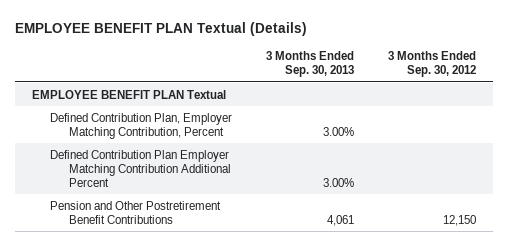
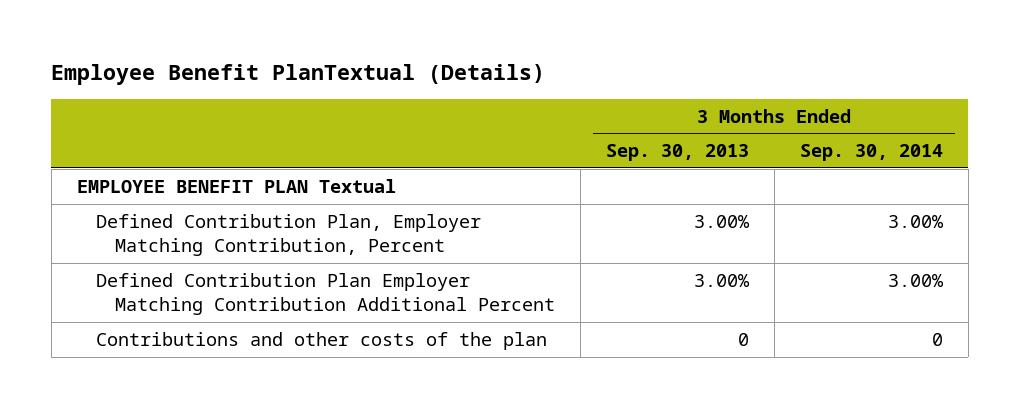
[14,22,307,37] EMPLOYEE BENEFIT PLAN Textual (Details) -> [51,64,546,86] Employee Benefit PlanTextual (Details)
[387,51,476,78] 3 Months Ended Sep. 30, 2012 -> none
none -> [799,144,943,162] Sep. 30, 2014
[50,200,222,224] Pension and Other Postretirement Benefit Contributions -> none
none -> [95,332,547,351] Contributions and other costs of the plan

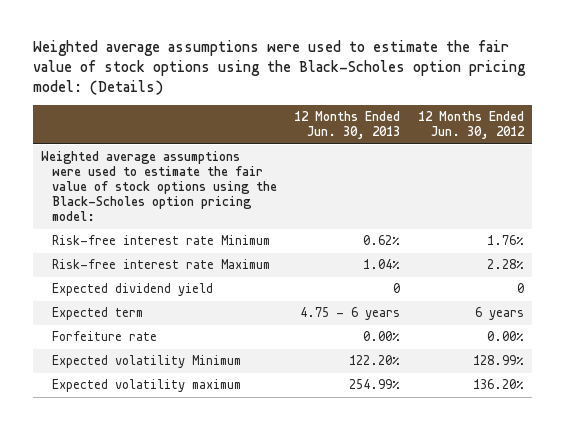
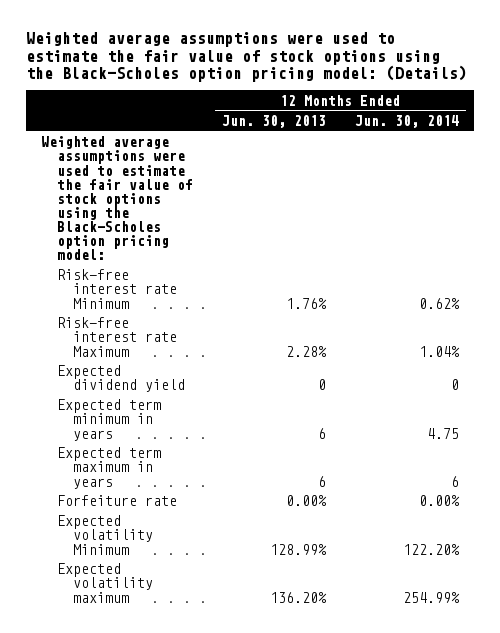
[417,111,525,140] 12 Months Ended Jun. 30, 2012 -> none
none -> [354,114,459,128] Jun. 30, 2014
[363,235,401,246] 0.62% -> [285,297,327,309] 1.76%
[363,259,401,270] 1.04% -> [285,345,327,357] 2.28%
[51,307,143,321] Expected term -> none
none -> [56,399,161,441] Expected term minimum in years
none -> [56,447,161,489] Expected term maximum in years
[349,355,401,366] 122.20% -> [269,543,327,555] 128.99%
[349,379,401,390] 254.99% -> [269,591,327,603] 136.20%

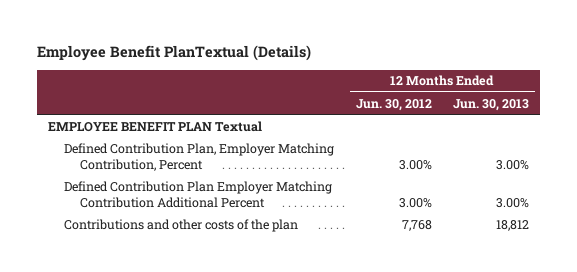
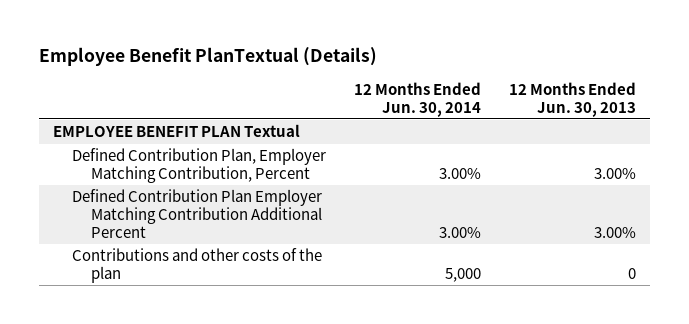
[355,98,432,111] Jun. 30, 2012 -> none
none -> [354,81,482,117] 12 Months Ended Jun. 30, 2014
[496,219,530,231] 18,812 -> [628,268,637,280] 0

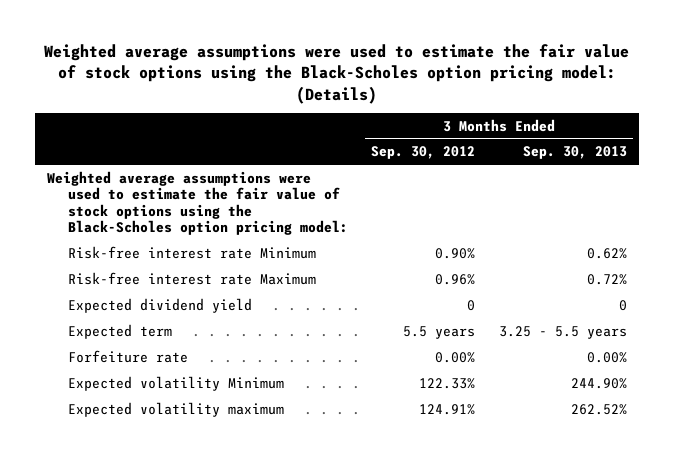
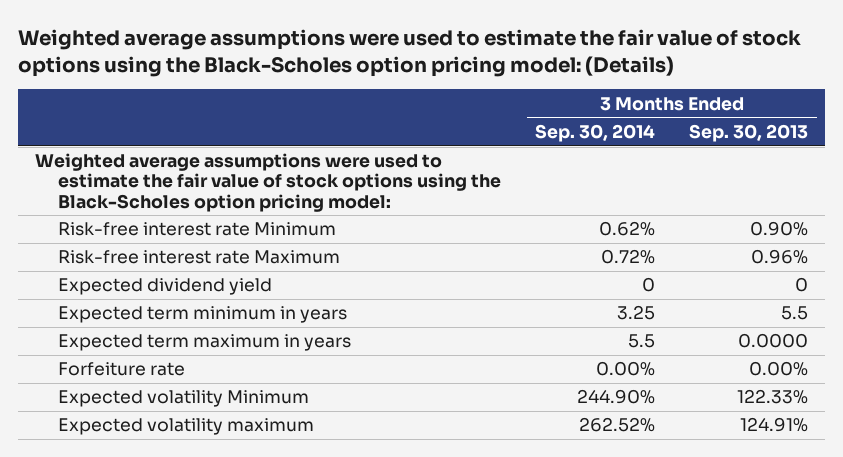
[371,146,476,160] Sep. 30, 2012 -> none
none -> [535,123,656,142] Sep. 30, 2014
[586,247,627,259] 0.62% -> [750,221,809,237] 0.90%
[586,273,627,285] 0.72% -> [751,249,809,265] 0.96%
[67,323,172,339] Expected term -> none
none -> [58,306,348,324] Expected term minimum in years
none -> [58,334,352,352] Expected term maximum in years
[570,377,627,389] 244.90% -> [737,389,809,405] 122.33%
[570,403,627,415] 262.52% -> [740,417,809,433] 124.91%

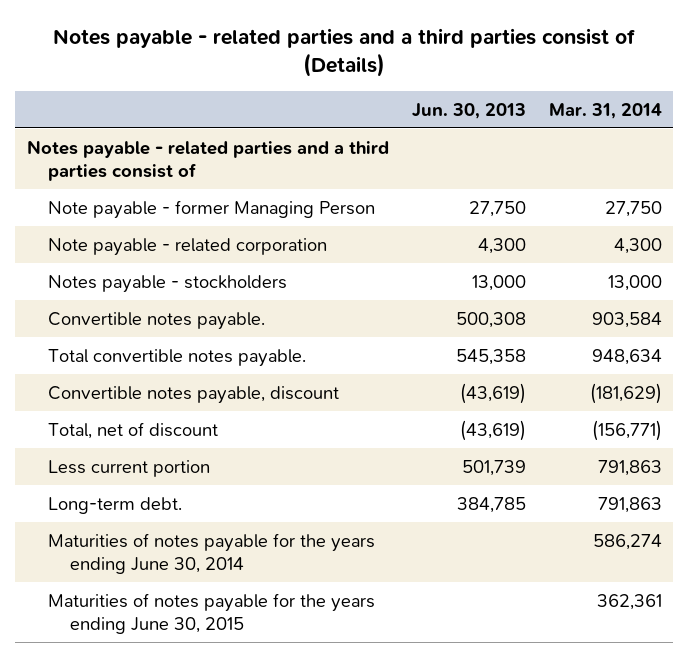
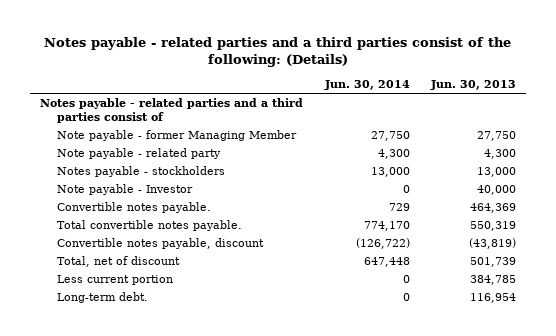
[53,27,637,78] Notes payable - related parties and a third parties consist of (Details) -> [44,37,512,68] Notes payable - related parties and a third parties consist of the following: (Details)
[548,102,662,119] Mar. 31, 2014 -> none
none -> [323,80,410,91] Jun. 30, 2014
[48,199,376,219] Note payable - former Managing Person -> [57,129,298,141] Note payable - former Managing Member
[48,237,328,256] Note payable - related corporation -> [57,147,222,159] Note payable - related party
[48,532,376,575] Maturities of notes payable for the years ending June 30, 2014 -> none
[48,592,376,635] Maturities of notes payable for the years ending June 30, 2015 -> none
none -> [57,183,194,195] Note payable - Investor
[455,311,526,328] 500,308 -> [469,202,516,213] 464,369
[455,348,526,365] 545,358 -> [469,220,516,231] 550,319
[459,382,526,404] (43,619) -> [468,237,516,249] (43,819)
[459,419,526,441] (43,619) -> [469,256,516,267] 501,739
[461,459,526,476] 501,739 -> [469,274,516,285] 384,785
[456,496,526,513] 384,785 -> [469,292,516,303] 116,954

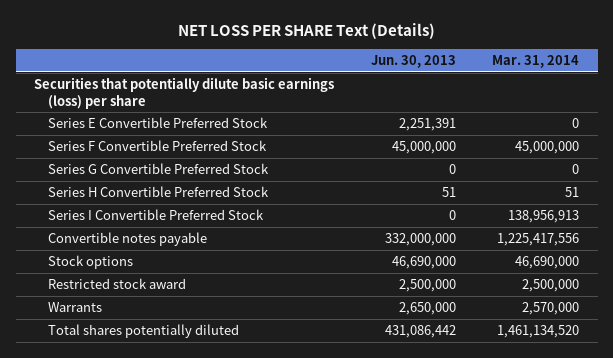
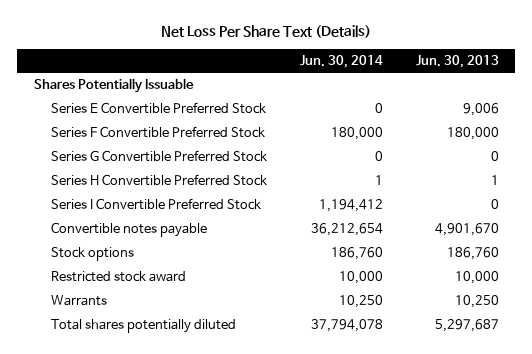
[177,22,435,39] NET LOSS PER SHARE Text (Details) -> [161,25,372,39] Net Loss Per Share Text (Details)
[492,54,580,68] Mar. 31, 2014 -> none
none -> [299,54,383,68] Jun. 30, 2014
[33,77,334,109] Securities that potentially dilute basic earnings (loss) per share -> none
none -> [33,78,194,94] Shares Potentially Issuable
[398,118,456,132] 2,251,391 -> [462,103,499,117] 9,006
[391,141,456,155] 45,000,000 -> [446,127,499,141] 180,000
[441,187,456,198] 51 -> [490,175,499,186] 1
[384,233,456,247] 332,000,000 -> [434,223,499,237] 4,901,670
[391,256,456,270] 46,690,000 -> [446,247,499,261] 186,760
[398,279,456,293] 2,500,000 -> [454,271,499,285] 10,000
[398,302,456,316] 2,650,000 -> [454,295,499,309] 10,250
[384,325,456,339] 431,086,442 -> [434,319,499,333] 5,297,687

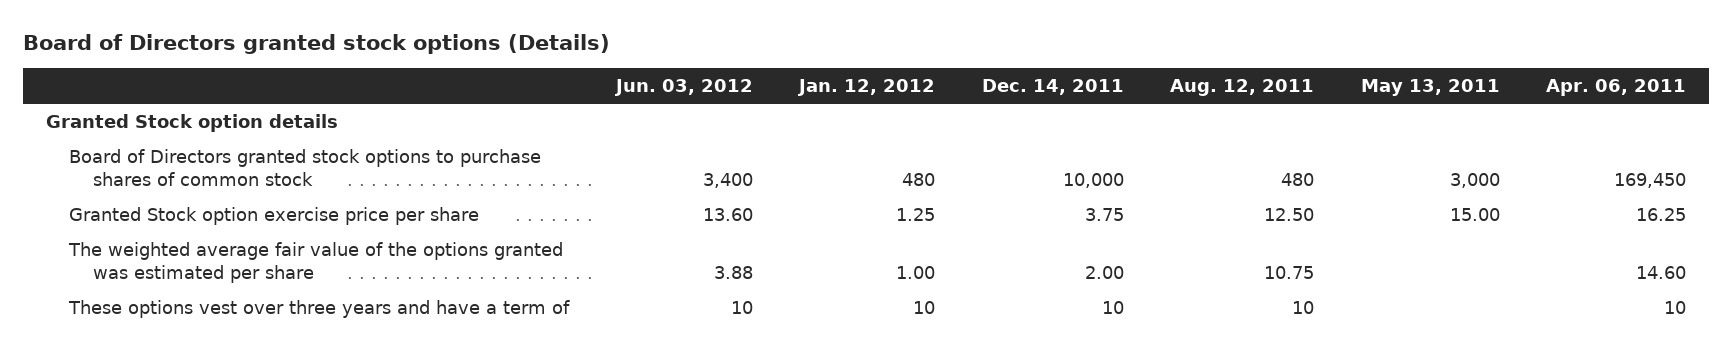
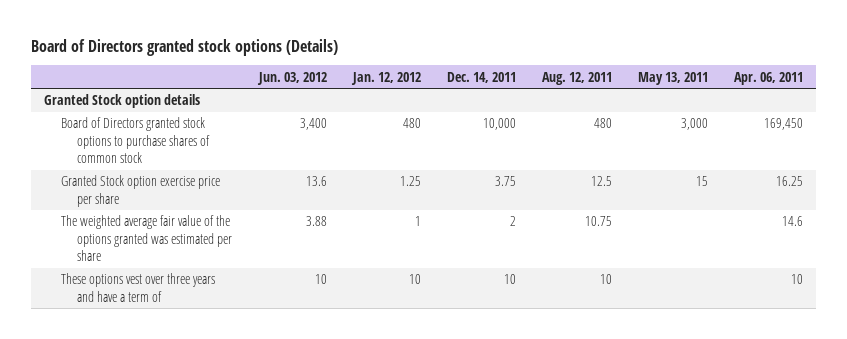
[702,208,753,222] 13.60 -> [305,176,327,187] 13.6
[1264,208,1315,222] 12.50 -> [590,176,612,187] 12.5
[1449,208,1500,222] 15.00 -> [695,176,708,187] 15
[896,265,936,279] 1.00 -> [414,216,421,227] 1
[1084,265,1124,279] 2.00 -> [509,216,516,227] 2
[1636,265,1687,279] 14.60 -> [781,216,803,227] 14.6

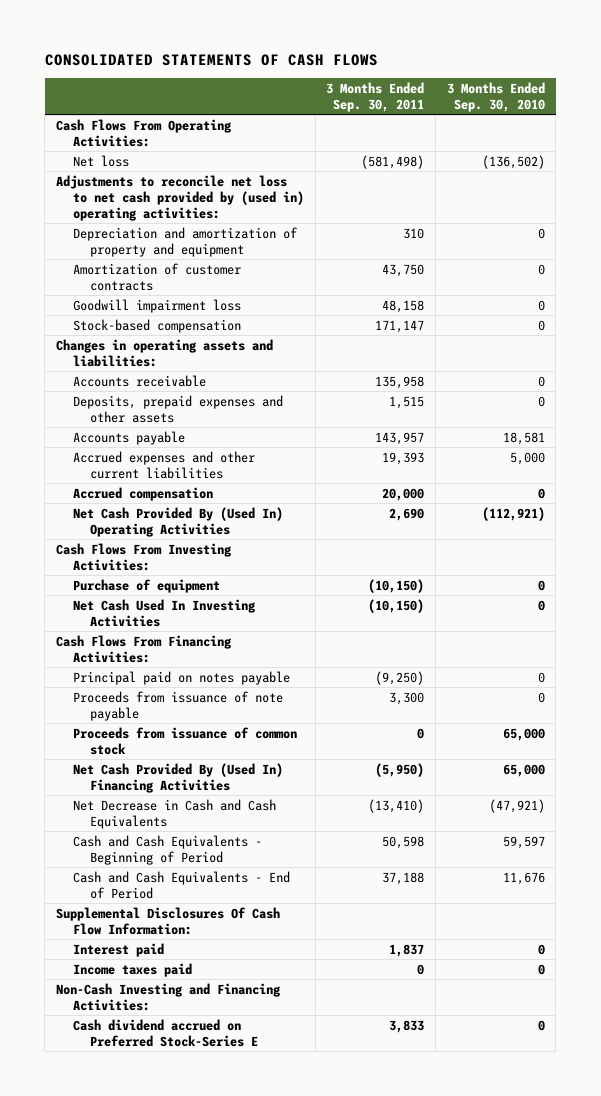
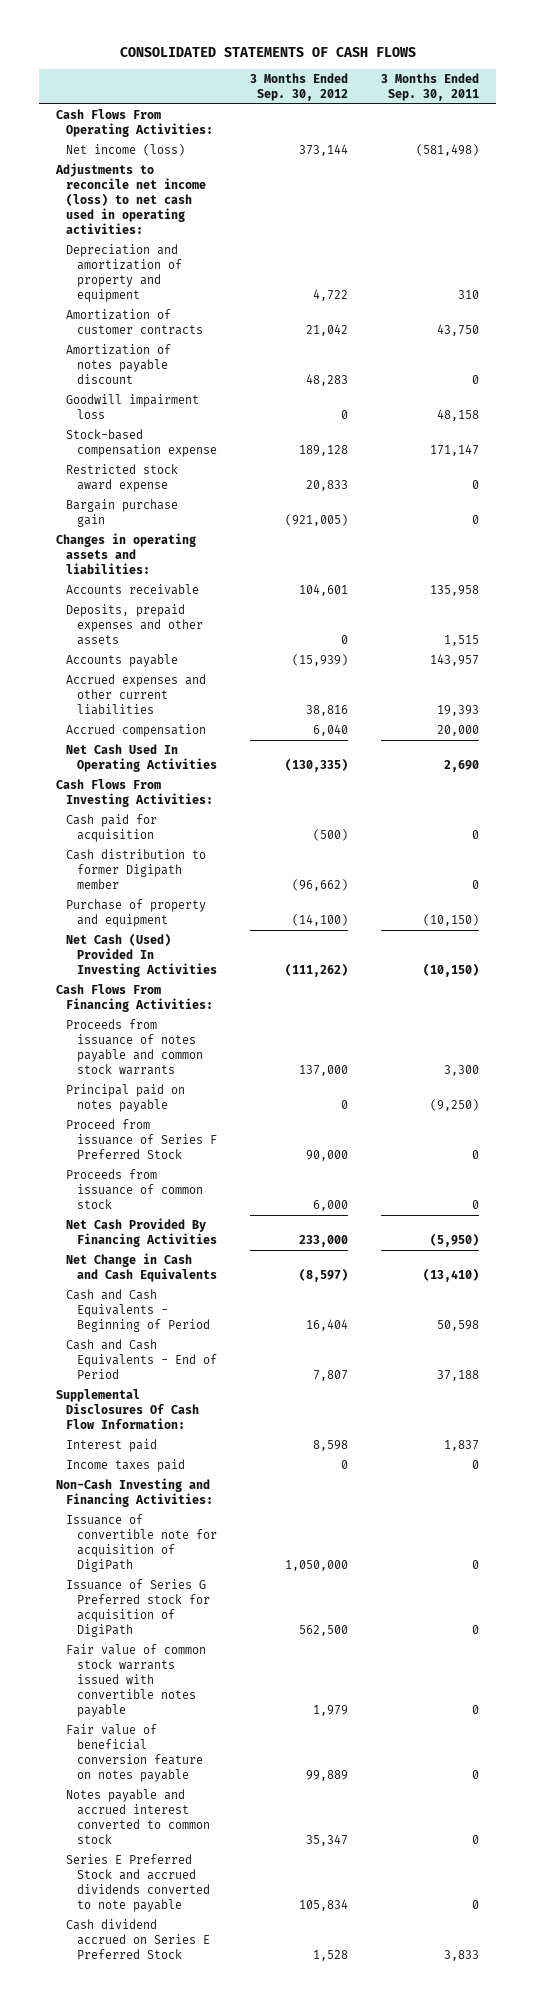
[446,81,545,112] 3 Months Ended Sep. 30, 2010 -> none
none -> [250,72,349,101] 3 Months Ended Sep. 30, 2012
[72,154,129,167] Net loss -> [66,144,186,157] Net income (loss)
[56,174,304,221] Adjustments to reconcile net loss to net cash provided by (used in) operating activities: -> [54,163,207,234] Adjustments to reconcile net income (loss) to net cash used in operating activities:
none -> [66,344,172,384] Amortization of notes payable discount
[72,318,241,333] Stock-based compensation -> [66,429,217,457] Stock-based compensation expense
none -> [66,464,179,492] Restricted stock award expense
none -> [66,499,179,527] Bargain purchase gain
[72,506,283,537] Net Cash Provided By (Used In) Operating Activities -> [66,744,217,772] Net Cash Used In Operating Activities
none -> [66,814,158,842] Cash paid for acquisition
none -> [66,849,207,889] Cash distribution to former Digipath member
[72,578,220,593] Purchase of equipment -> [66,899,207,927] Purchase of property and equipment
[72,598,256,627] Net Cash Used In Investing Activities -> [66,933,217,977] Net Cash (Used) Provided In Investing Activities
none -> [66,1019,203,1075] Proceeds from issuance of notes payable and common stock warrants
[72,690,283,721] Proceeds from issuance of note payable -> none
none -> [66,1119,217,1159] Proceed from issuance of Series F Preferred Stock
[72,762,283,793] Net Cash Provided By (Used In) Financing Activities -> [66,1218,217,1247] Net Cash Provided By Financing Activities
[72,798,276,829] Net Decrease in Cash and Cash Equivalents -> [66,1253,217,1282] Net Change in Cash and Cash Equivalents
none -> [66,1514,217,1572] Issuance of convertible note for acquisition of DigiPath
none -> [66,1579,210,1637] Issuance of Series G Preferred stock for acquisition of DigiPath
none -> [66,1644,207,1717] Fair value of common stock warrants issued with convertible notes payable
none -> [66,1724,203,1782] Fair value of beneficial conversion feature on notes payable
none -> [66,1789,210,1844] Notes payable and accrued interest converted to common stock
none -> [66,1854,210,1912] Series E Preferred Stock and accrued dividends converted to note payable
[72,1018,258,1047] Cash dividend accrued on Preferred Stock-Series E -> [66,1919,210,1959] Cash dividend accrued on Series E Preferred Stock

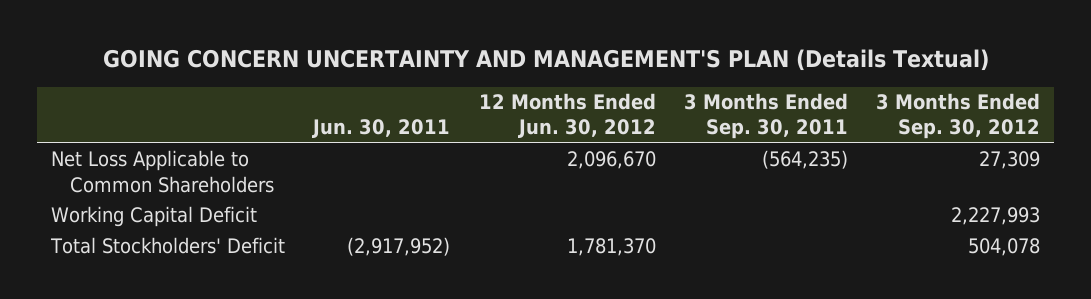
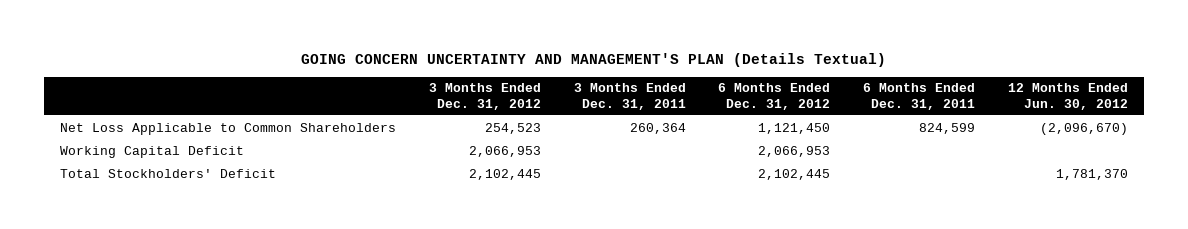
[312,119,451,139] Jun. 30, 2011 -> none
[683,93,848,140] 3 Months Ended Sep. 30, 2011 -> none
[876,93,1041,140] 3 Months Ended Sep. 30, 2012 -> none
none -> [428,83,541,110] 3 Months Ended Dec. 31, 2012
none -> [573,83,686,110] 3 Months Ended Dec. 31, 2011
none -> [718,83,831,110] 6 Months Ended Dec. 31, 2012
none -> [862,83,975,110] 6 Months Ended Dec. 31, 2011
[566,151,656,170] 2,096,670 -> [1039,122,1128,135] (2,096,670)

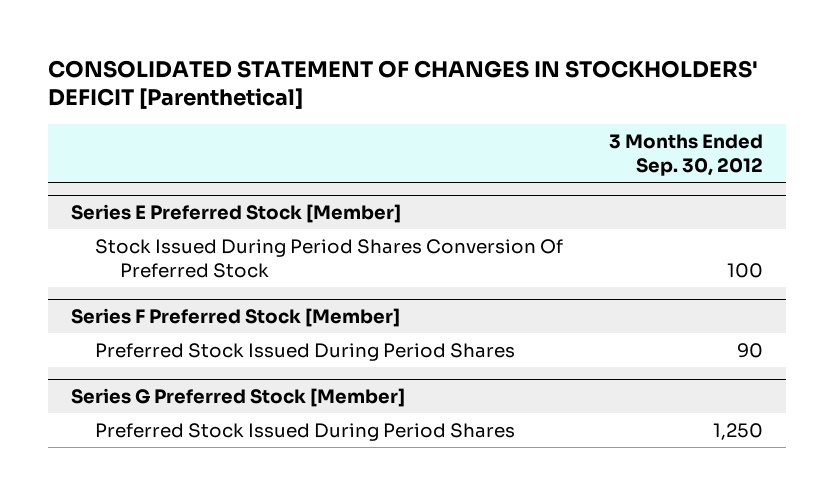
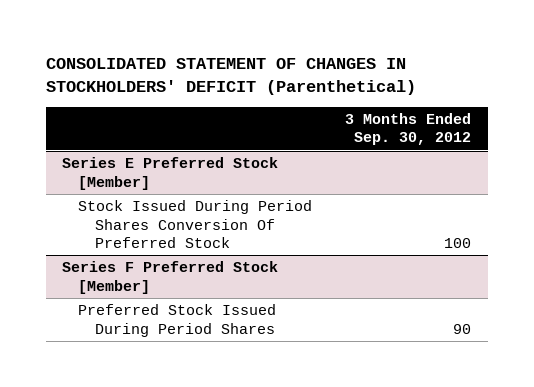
[47,59,758,110] CONSOLIDATED STATEMENT OF CHANGES IN STOCKHOLDERS' DEFICIT [Parenthetical] -> [45,57,416,96] CONSOLIDATED STATEMENT OF CHANGES IN STOCKHOLDERS' DEFICIT (Parenthetical)
[70,387,405,407] Series G Preferred Stock [Member] -> none
[95,422,516,441] Preferred Stock Issued During Period Shares -> none

